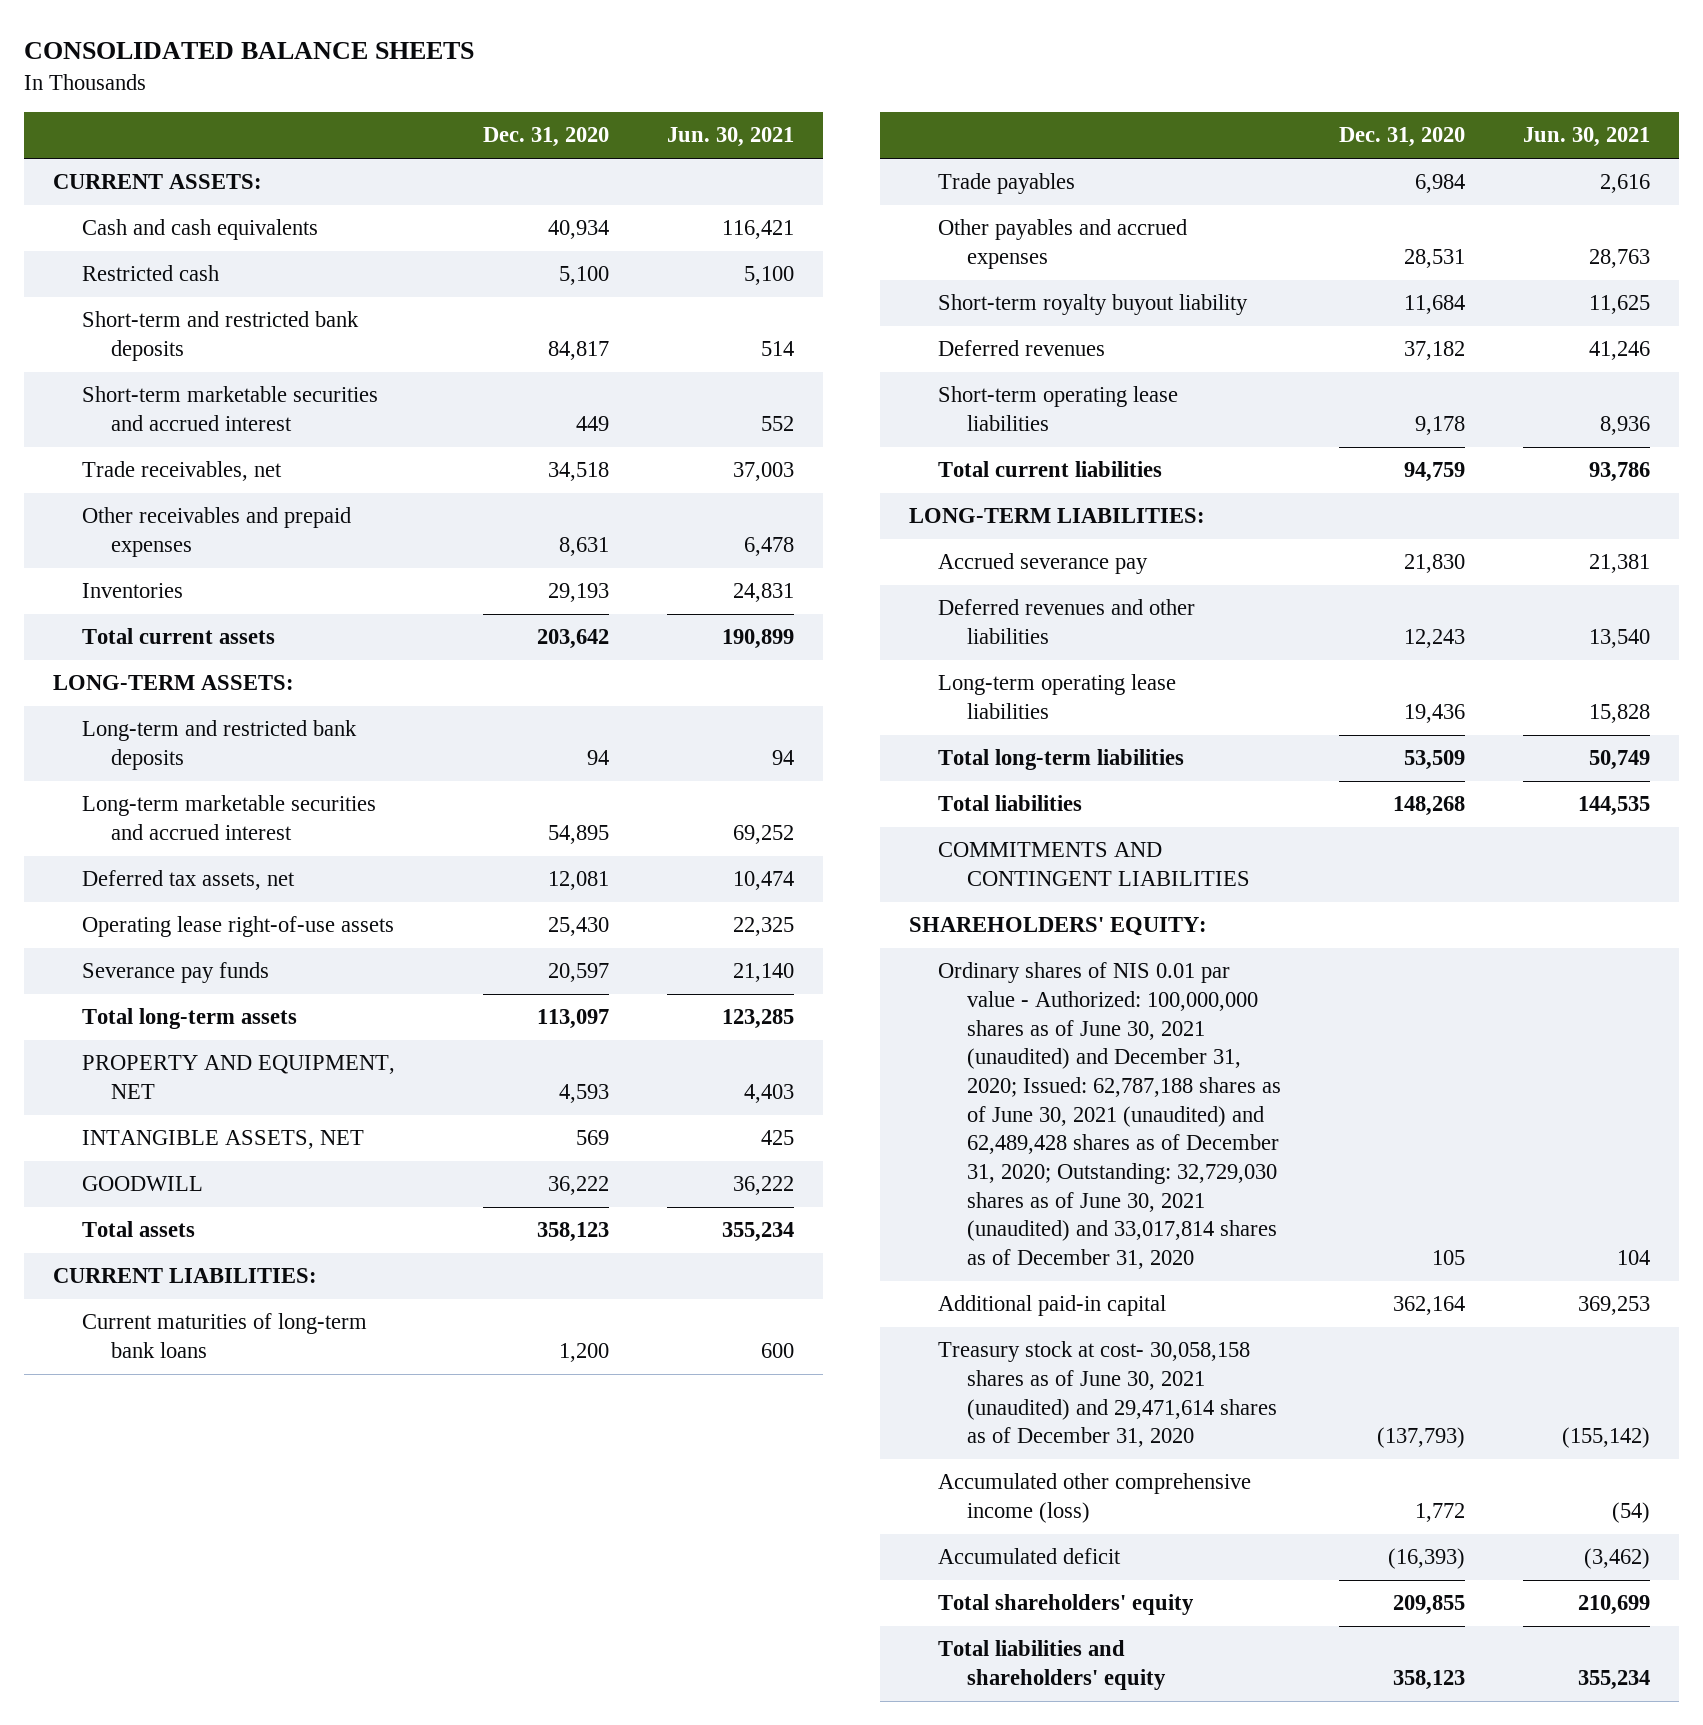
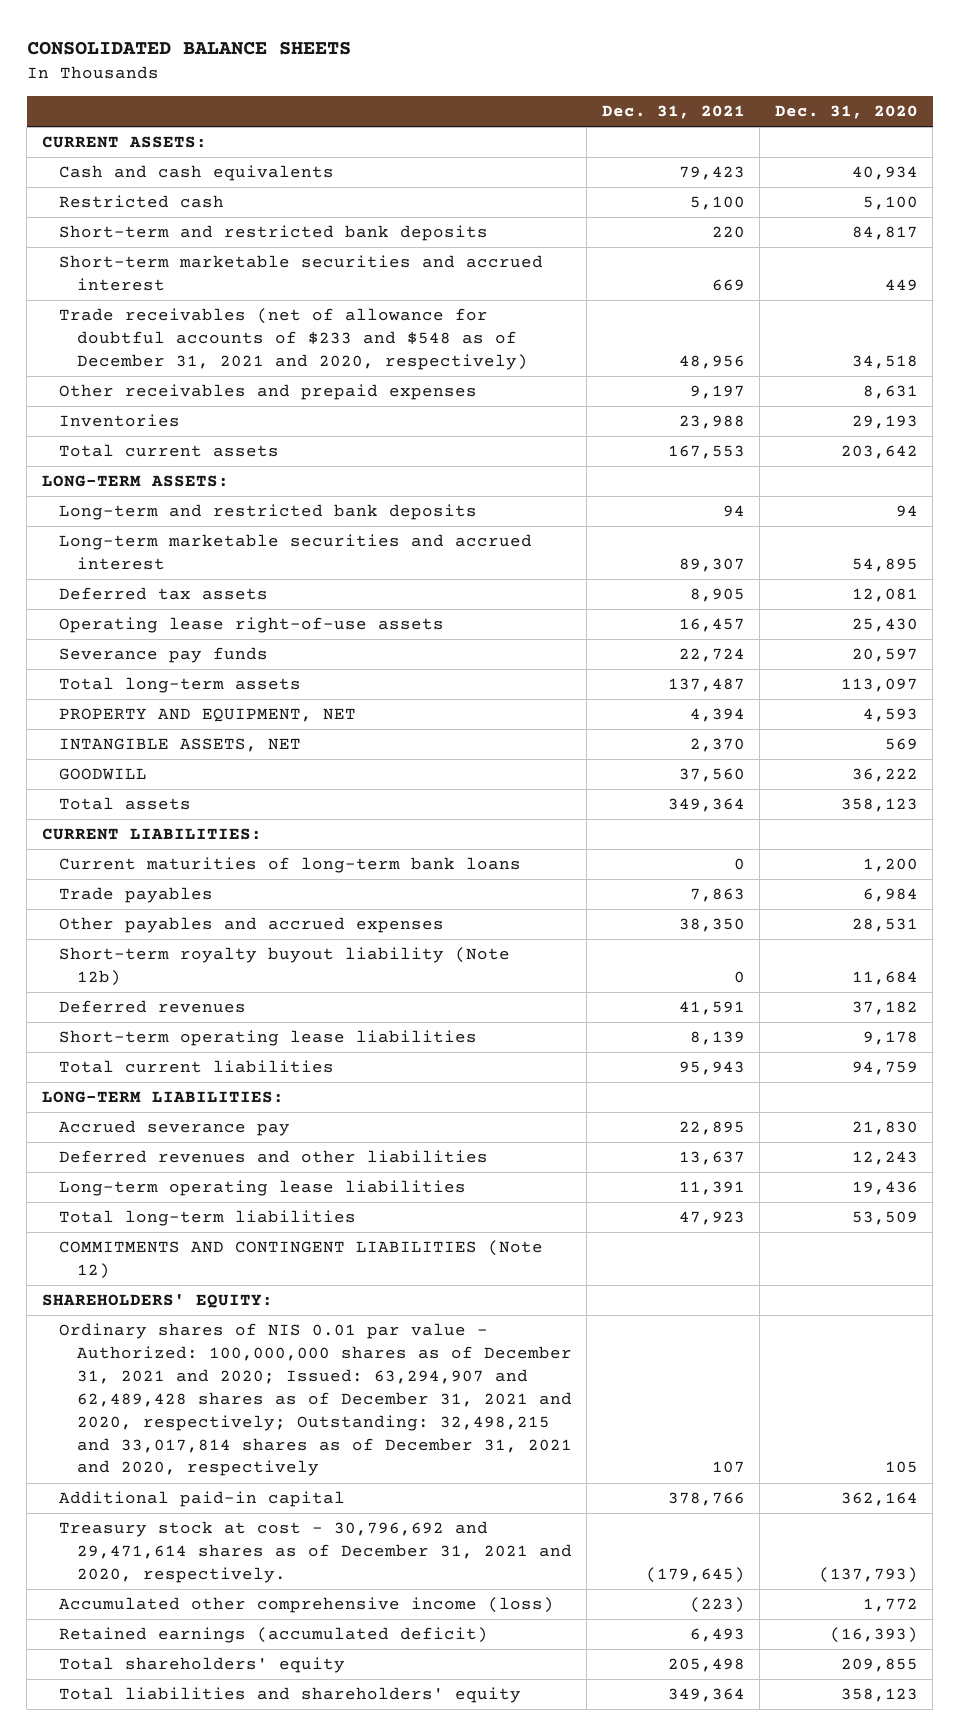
[667,127,795,148] Jun. 30, 2021 -> none
none -> [601,105,745,120] Dec. 31, 2021
[81,461,282,482] Trade receivables, net -> [59,308,528,371] Trade receivables (net of allowance for doubtful accounts of $233 and $548 as of December 31, 2021 and 2020, respectively)
[81,870,295,891] Deferred tax assets, net -> [59,587,269,601] Deferred tax assets
[937,294,1248,316] Short-term royalty buyout liability -> [59,947,511,987] Short-term royalty buyout liability (Note 12b)
[937,795,1082,812] Total liabilities -> none
[937,842,1250,886] COMMITMENTS AND CONTINGENT LIABILITIES -> [59,1240,544,1280] COMMITMENTS AND CONTINGENT LIABILITIES (Note 12)
[937,962,1281,1269] Ordinary shares of NIS 0.01 par value - Authorized: 100,000,000 shares as of June 30, 2021 (unaudited) and December 31, 2020; Issued: 62,787,188 shares as of June 30, 2021 (unaudited) and 62,489,428 shares as of December 31, 2020; Outstanding: 32,729,030 shares as of June 30, 2021 (unaudited) and 33,017,814 shares as of December 31, 2020 -> [59,1323,572,1477] Ordinary shares of NIS 0.01 par value - Authorized: 100,000,000 shares as of December 31, 2021 and 2020; Issued: 63,294,907 and 62,489,428 shares as of December 31, 2021 and 2020, respectively; Outstanding: 32,498,215 and 33,017,814 shares as of December 31, 2021 and 2020, respectively
[937,1341,1277,1448] Treasury stock at cost- 30,058,158 shares as of June 30, 2021 (unaudited) and 29,471,614 shares as of December 31, 2020 -> [59,1521,572,1584] Treasury stock at cost - 30,796,692 and 29,471,614 shares as of December 31, 2021 and 2020, respectively.
[937,1548,1121,1565] Accumulated deficit -> [59,1627,489,1644] Retained earnings (accumulated deficit)

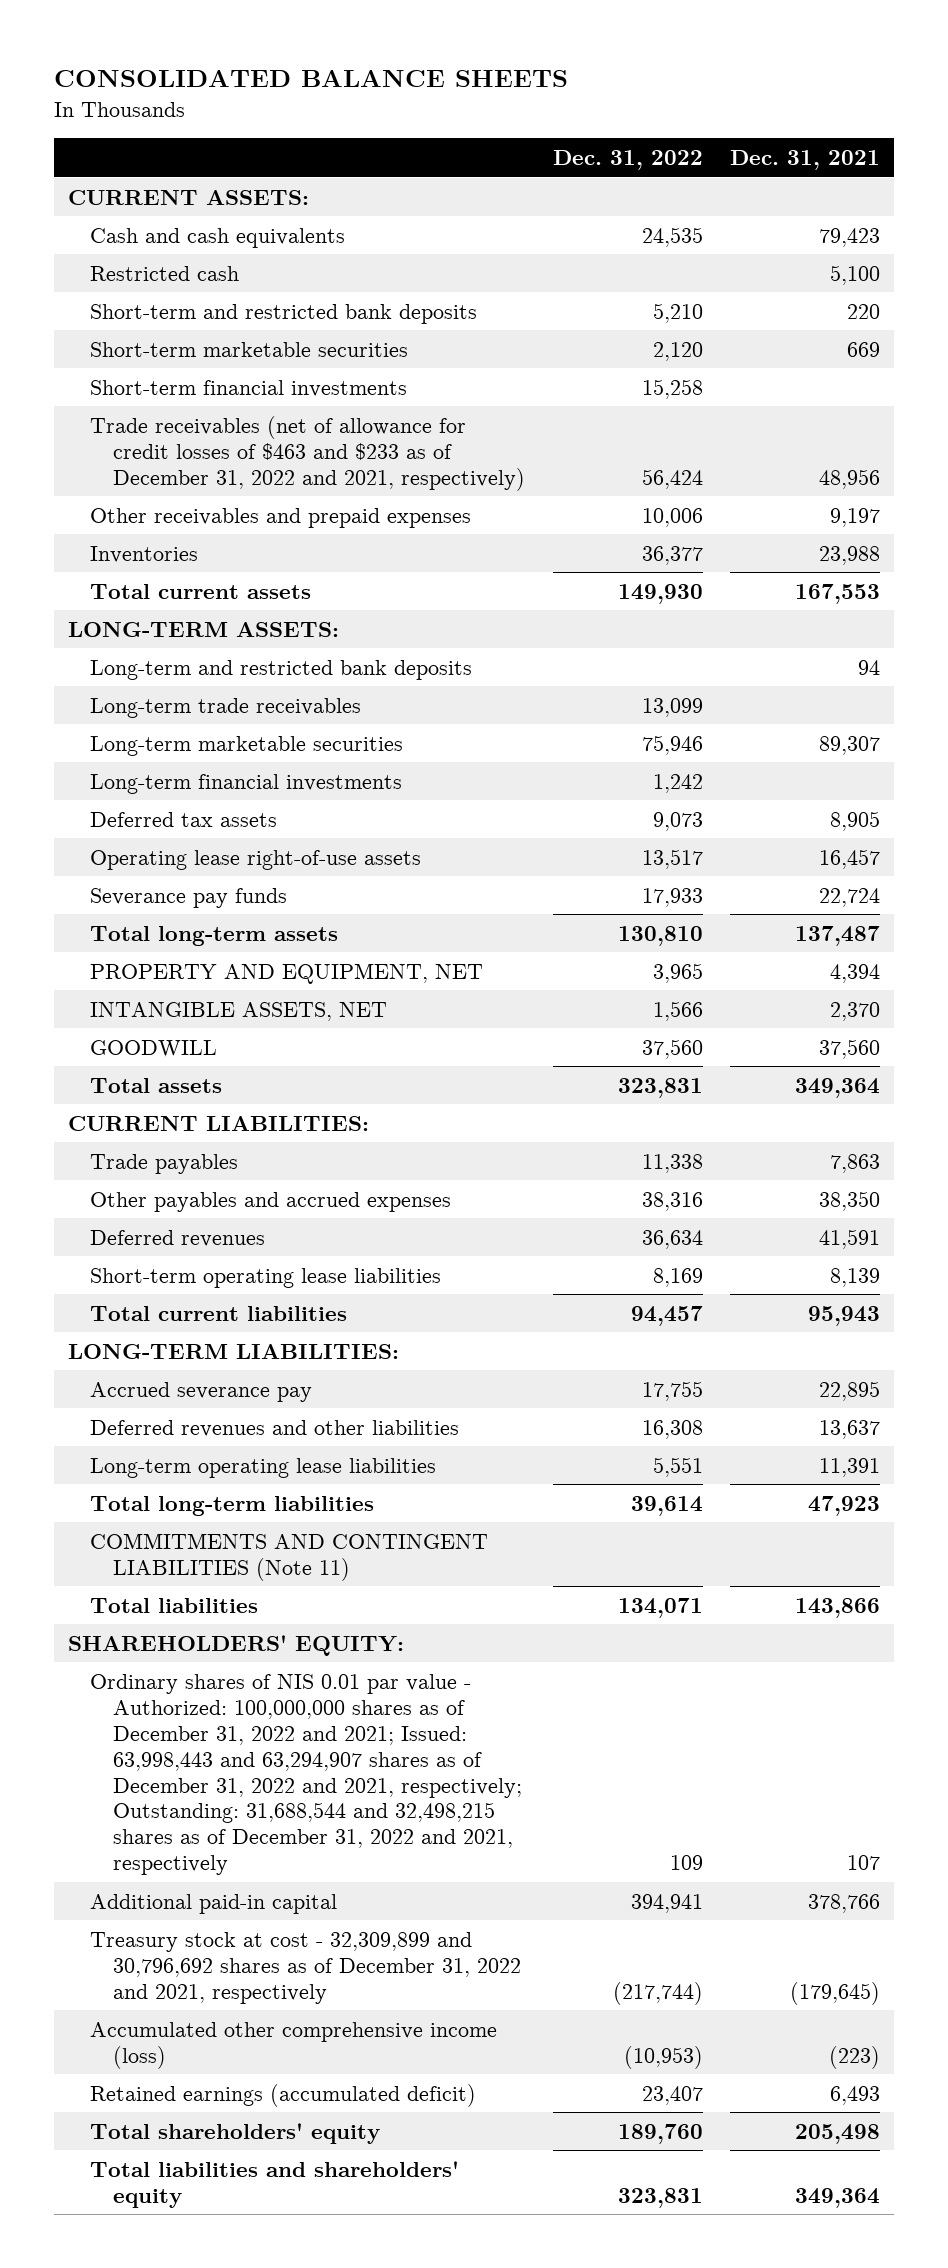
[774,105,918,120] Dec. 31, 2020 -> none
none -> [552,149,703,170] Dec. 31, 2022
[59,255,544,292] Short-term marketable securities and accrued interest -> [90,341,409,357] Short-term marketable securities
none -> [90,379,408,397] Short-term financial investments
[59,308,528,371] Trade receivables (net of allowance for doubtful accounts of $233 and $548 as of December 31, 2021 and 2020, respectively) -> [90,415,525,491] Trade receivables (net of allowance for credit losses of $463 and $233 as of December 31, 2022 and 2021, respectively)
none -> [90,697,362,718] Long-term trade receivables
[59,534,533,571] Long-term marketable securities and accrued interest -> [90,735,404,756] Long-term marketable securities
none -> [90,773,403,794] Long-term financial investments
[59,857,522,874] Current maturities of long-term bank loans -> none
[59,947,511,987] Short-term royalty buyout liability (Note 12b) -> none
[59,1240,544,1280] COMMITMENTS AND CONTINGENT LIABILITIES (Note 12) -> [90,1532,489,1581] COMMITMENTS AND CONTINGENT LIABILITIES (Note 11)
none -> [90,1597,259,1613] Total liabilities
[59,1323,572,1477] Ordinary shares of NIS 0.01 par value - Authorized: 100,000,000 shares as of December 31, 2021 and 2020; Issued: 63,294,907 and 62,489,428 shares as of December 31, 2021 and 2020, respectively; Outstanding: 32,498,215 and 33,017,814 shares as of December 31, 2021 and 2020, respectively -> [90,1673,522,1876] Ordinary shares of NIS 0.01 par value - Authorized: 100,000,000 shares as of December 31, 2022 and 2021; Issued: 63,998,443 and 63,294,907 shares as of December 31, 2022 and 2021, respectively; Outstanding: 31,688,544 and 32,498,215 shares as of December 31, 2022 and 2021, respectively
[59,1521,572,1584] Treasury stock at cost - 30,796,692 and 29,471,614 shares as of December 31, 2021 and 2020, respectively. -> [90,1931,521,2004] Treasury stock at cost - 32,309,899 and 30,796,692 shares as of December 31, 2022 and 2021, respectively

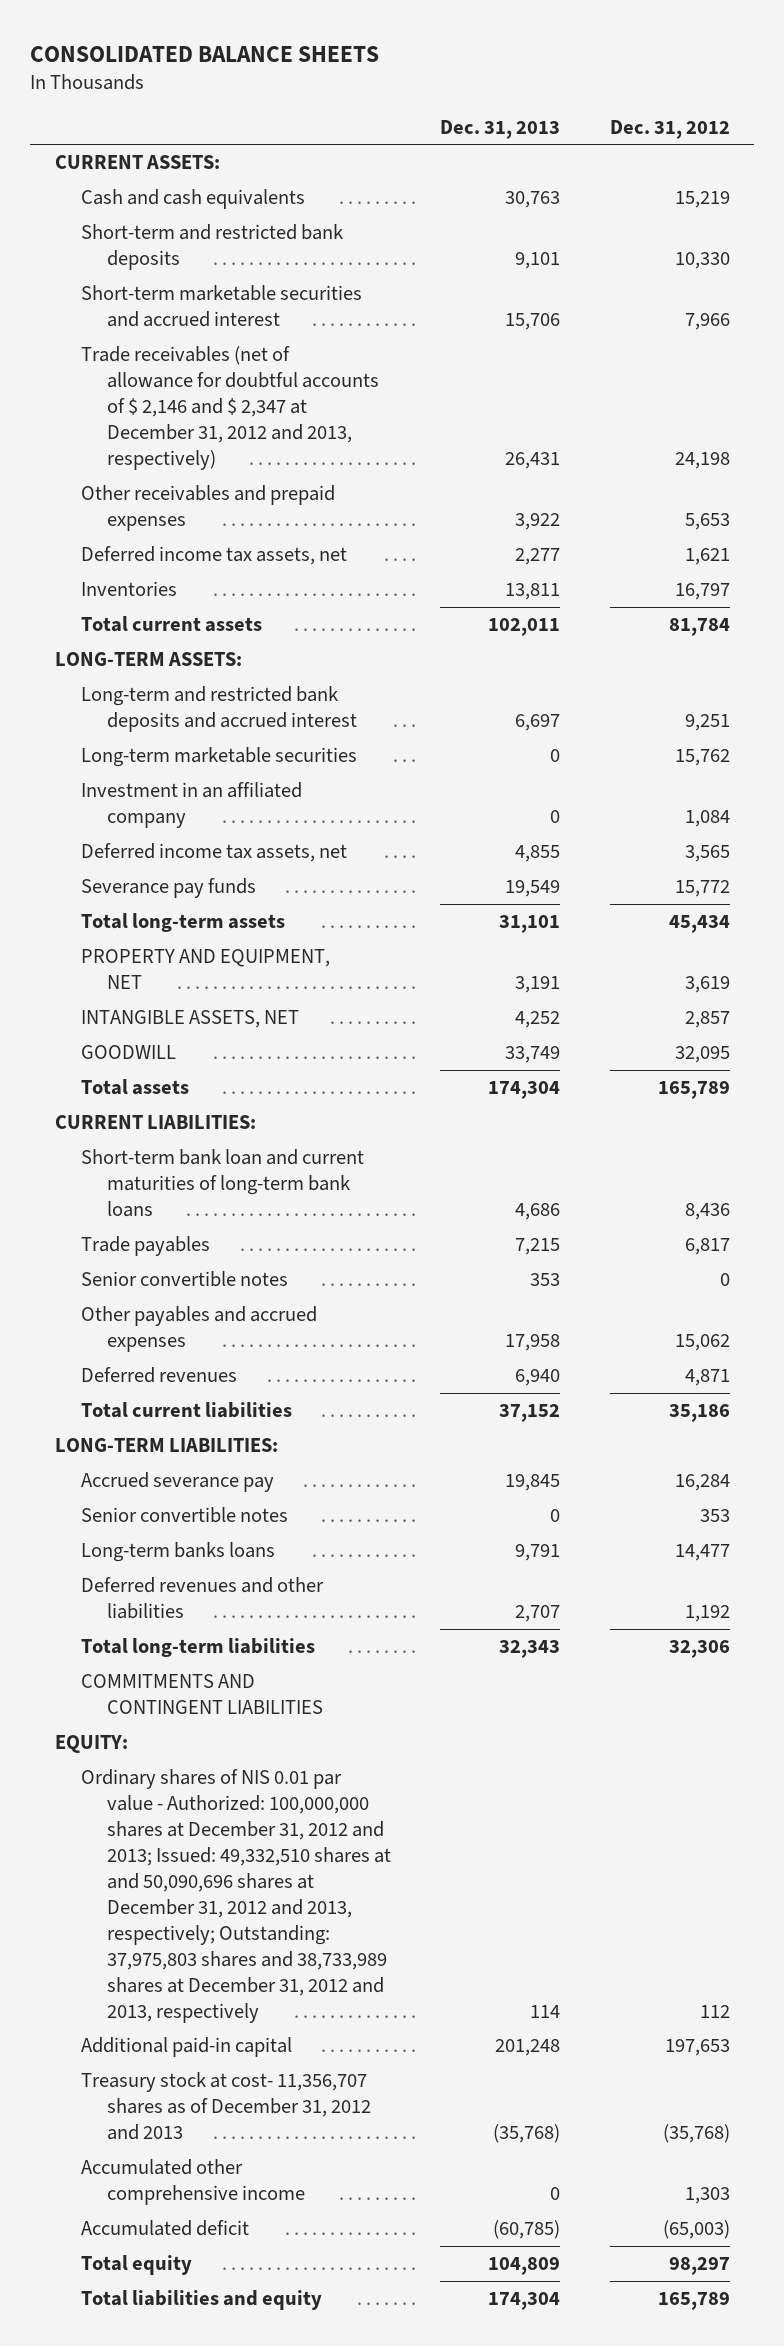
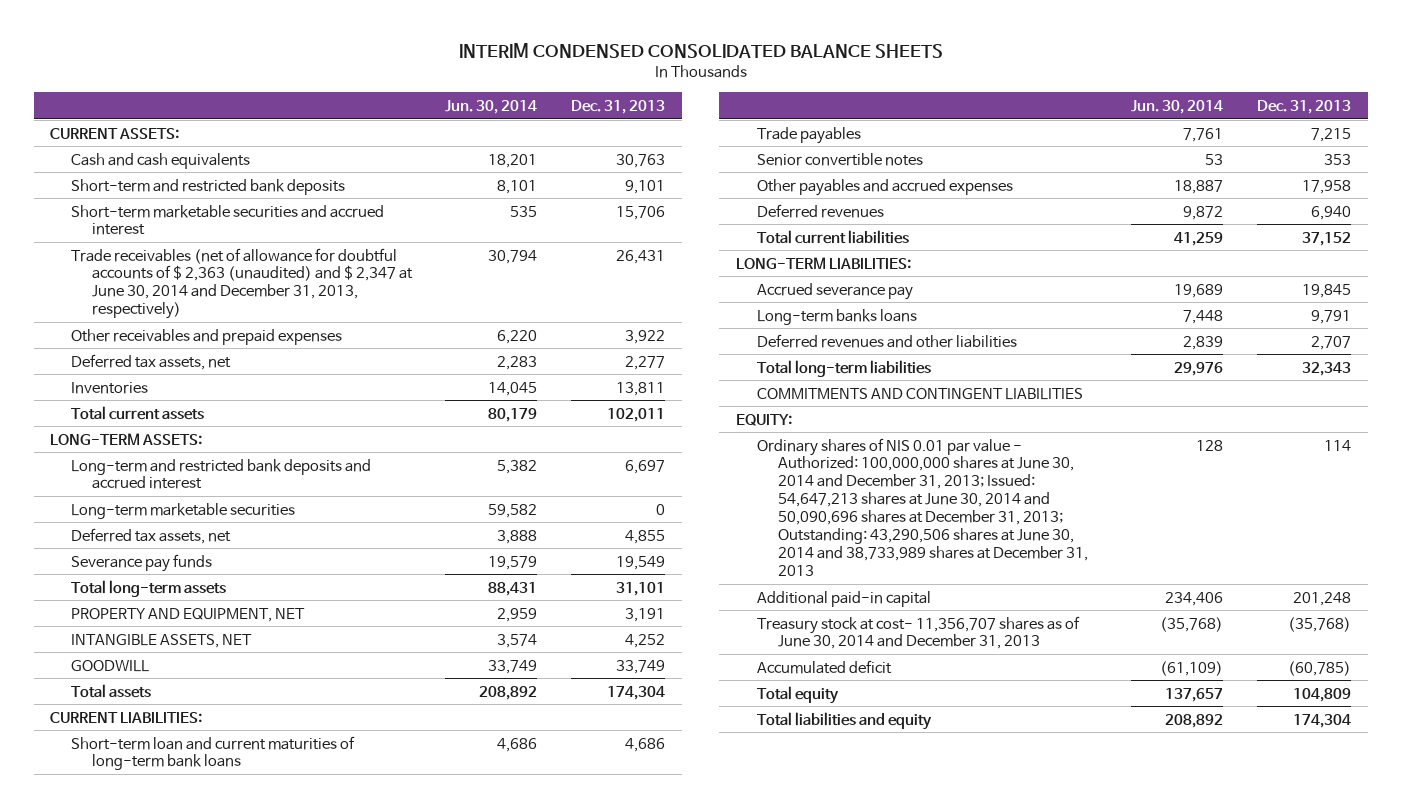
[30,45,380,62] CONSOLIDATED BALANCE SHEETS -> [458,42,943,58] INTERIM CONDENSED CONSOLIDATED BALANCE SHEETS
[609,119,730,139] Dec. 31, 2012 -> none
none -> [445,99,538,114] Jun. 30, 2014
[81,346,380,470] Trade receivables (net of allowance for doubtful accounts of $ 2,146 and $ 2,347 at December 31, 2012 and 2013, respectively) -> [71,247,413,320] Trade receivables (net of allowance for doubtful accounts of $ 2,363 (unaudited) and $ 2,347 at June 30, 2014 and December 31, 2013, respectively)
[81,546,348,566] Deferred income tax assets, net -> [71,353,232,370] Deferred tax assets, net
[81,782,303,829] Investment in an affiliated company -> none
[81,843,348,863] Deferred income tax assets, net -> [71,527,232,544] Deferred tax assets, net
[81,1149,365,1218] Short-term bank loan and current maturities of long-term bank loans -> [71,735,356,771] Short-term loan and current maturities of long-term bank loans
[81,1507,289,1524] Senior convertible notes -> none
[81,1769,392,2023] Ordinary shares of NIS 0.01 par value - Authorized: 100,000,000 shares at December 31, 2012 and 2013; Issued: 49,332,510 shares at and 50,090,696 shares at December 31, 2012 and 2013, respectively; Outstanding: 37,975,803 shares and 38,733,989 shares at December 31, 2012 and 2013, respectively -> [756,437,1088,577] Ordinary shares of NIS 0.01 par value - Authorized: 100,000,000 shares at June 30, 2014 and December 31, 2013; Issued: 54,647,213 shares at June 30, 2014 and 50,090,696 shares at December 31, 2013; Outstanding: 43,290,506 shares at June 30, 2014 and 38,733,989 shares at December 31, 2013
[81,2159,306,2206] Accumulated other comprehensive income -> none
[81,2072,372,2141] Treasury stock at cost- 11,356,707 shares as of December 31, 2012 and 2013 -> [756,615,1080,650] Treasury stock at cost- 11,356,707 shares as of June 30, 2014 and December 31, 2013

